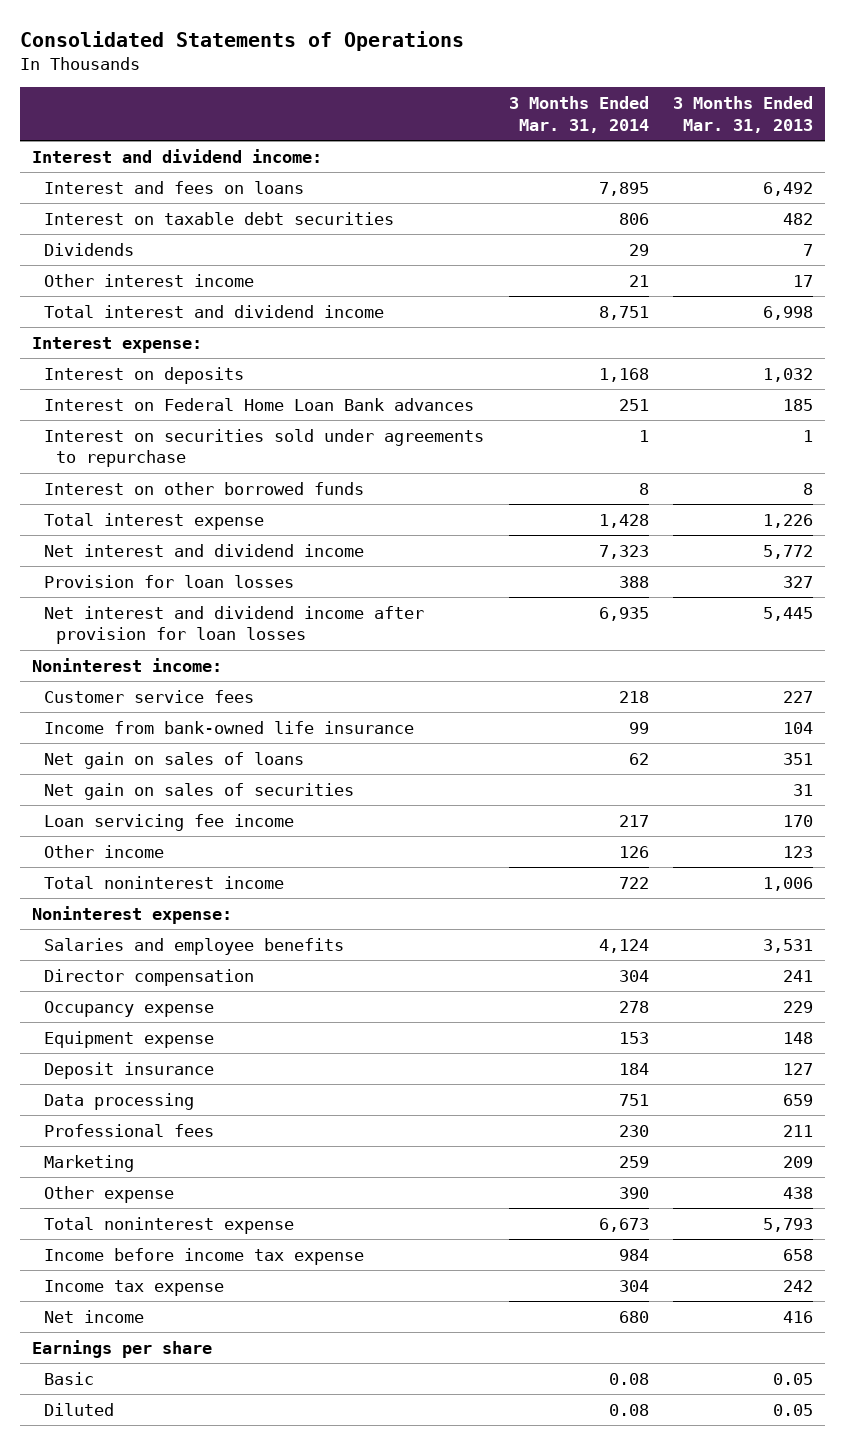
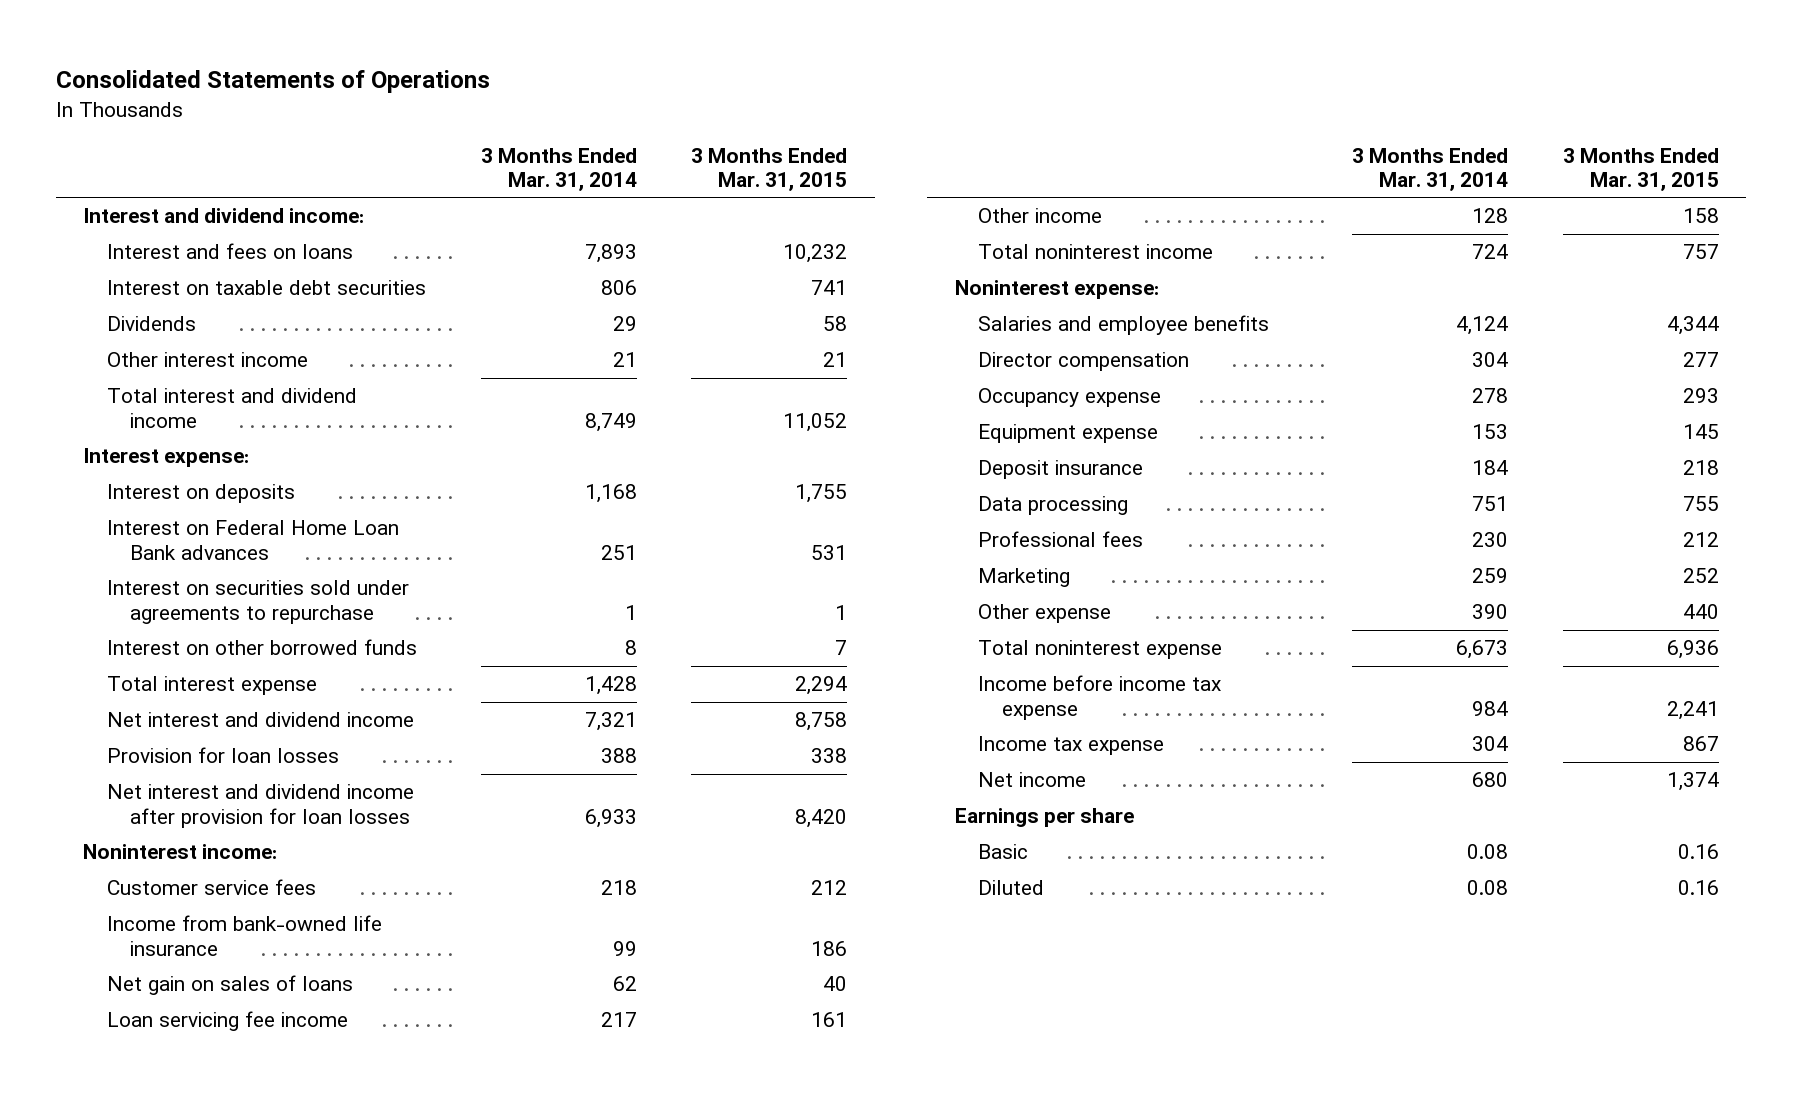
[672,96,813,133] 3 Months Ended Mar. 31, 2013 -> none
none -> [691,147,848,192] 3 Months Ended Mar. 31, 2015
[598,181,649,196] 7,895 -> [584,244,637,264] 7,893
[598,305,649,320] 8,751 -> [584,412,637,432] 8,749
[598,544,649,559] 7,323 -> [584,712,637,732] 7,321
[598,606,649,621] 6,935 -> [584,808,637,828] 6,933
[44,782,355,800] Net gain on sales of securities -> none
[618,845,649,858] 126 -> [1472,208,1509,224] 128
[618,876,649,889] 722 -> [1472,244,1509,260] 724

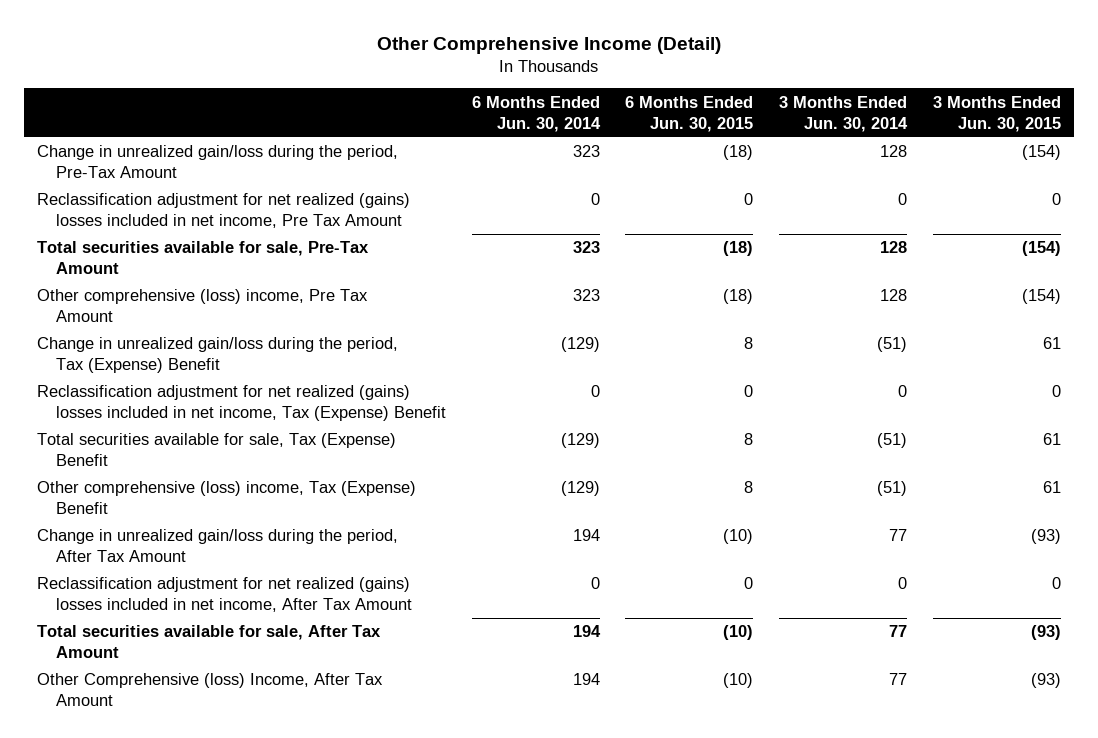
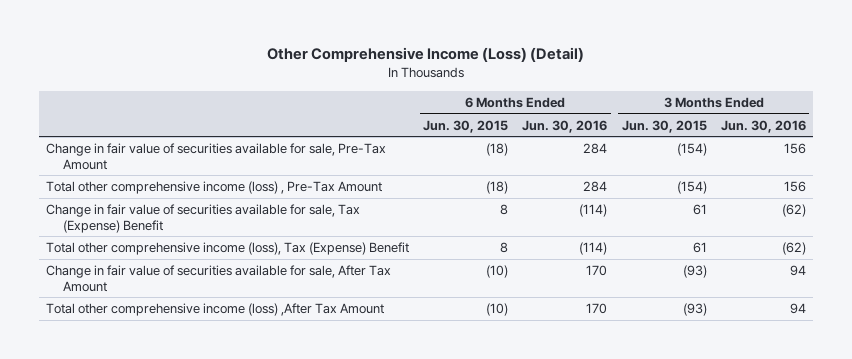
[376,36,721,54] Other Comprehensive Income (Detail) -> [266,47,584,63] Other Comprehensive Income (Loss) (Detail)
[471,95,601,132] 6 Months Ended Jun. 30, 2014 -> none
[779,95,909,132] 3 Months Ended Jun. 30, 2014 -> none
none -> [522,119,608,133] Jun. 30, 2016
none -> [720,119,806,133] Jun. 30, 2016
[36,193,410,229] Reclassification adjustment for net realized (gains) losses included in net income, Pre Tax Amount -> none
[36,241,369,275] Total securities available for sale, Pre-Tax Amount -> none
[36,385,447,422] Reclassification adjustment for net realized (gains) losses included in net income, Tax (Expense) Benefit -> none
[36,433,396,467] Total securities available for sale, Tax (Expense) Benefit -> none
[36,577,413,613] Reclassification adjustment for net realized (gains) losses included in net income, After Tax Amount -> none
[36,625,381,659] Total securities available for sale, After Tax Amount -> none
[36,145,398,179] Change in unrealized gain/loss during the period, Pre-Tax Amount -> [45,143,386,170] Change in fair value of securities available for sale, Pre-Tax Amount
[36,289,368,323] Other comprehensive (loss) income, Pre Tax Amount -> [45,181,382,195] Total other comprehensive income (loss) , Pre-Tax Amount
[36,337,398,374] Change in unrealized gain/loss during the period, Tax (Expense) Benefit -> [45,204,360,233] Change in fair value of securities available for sale, Tax (Expense) Benefit
[36,481,416,515] Other comprehensive (loss) income, Tax (Expense) Benefit -> [45,242,409,256] Total other comprehensive income (loss), Tax (Expense) Benefit
[36,529,398,563] Change in unrealized gain/loss during the period, After Tax Amount -> [45,265,391,292] Change in fair value of securities available for sale, After Tax Amount
[36,673,383,707] Other Comprehensive (loss) Income, After Tax Amount -> [45,303,384,317] Total other comprehensive income (loss) ,After Tax Amount

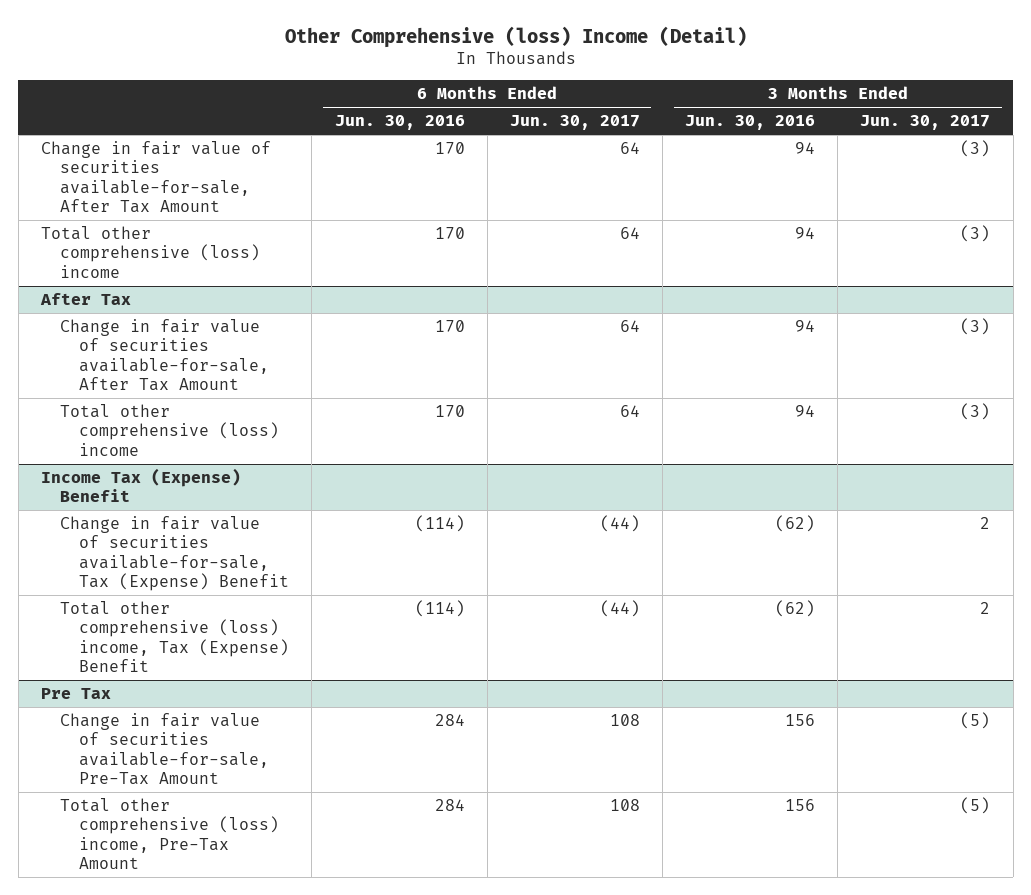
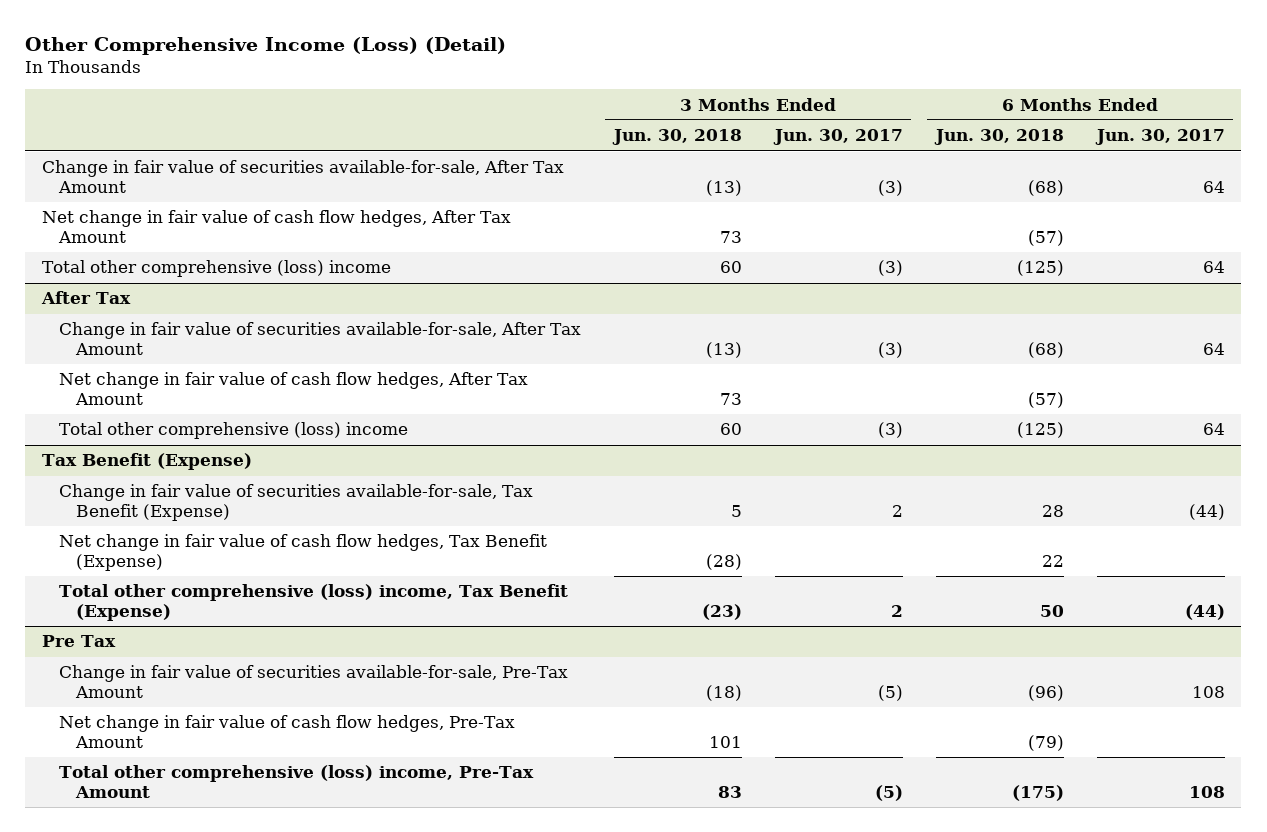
[284,25,747,48] Other Comprehensive (loss) Income (Detail) -> [25,36,507,55] Other Comprehensive Income (Loss) (Detail)
[334,115,465,131] Jun. 30, 2016 -> none
[685,115,816,131] Jun. 30, 2016 -> none
none -> [611,129,742,146] Jun. 30, 2018
none -> [933,129,1064,146] Jun. 30, 2018
none -> [41,210,511,243] Net change in fair value of cash flow hedges, After Tax Amount
none -> [58,372,528,405] Net change in fair value of cash flow hedges, After Tax Amount
[40,468,241,503] Income Tax (Expense) Benefit -> [41,453,252,471] Tax Benefit (Expense)
[60,516,290,592] Change in fair value of securities available-for-sale, Tax (Expense) Benefit -> [58,484,533,521] Change in fair value of securities available-for-sale, Tax Benefit (Expense)
none -> [58,534,547,571] Net change in fair value of cash flow hedges, Tax Benefit (Expense)
[60,601,290,673] Total other comprehensive (loss) income, Tax (Expense) Benefit -> [58,584,568,621] Total other comprehensive (loss) income, Tax Benefit (Expense)
none -> [58,715,515,748] Net change in fair value of cash flow hedges, Pre-Tax Amount

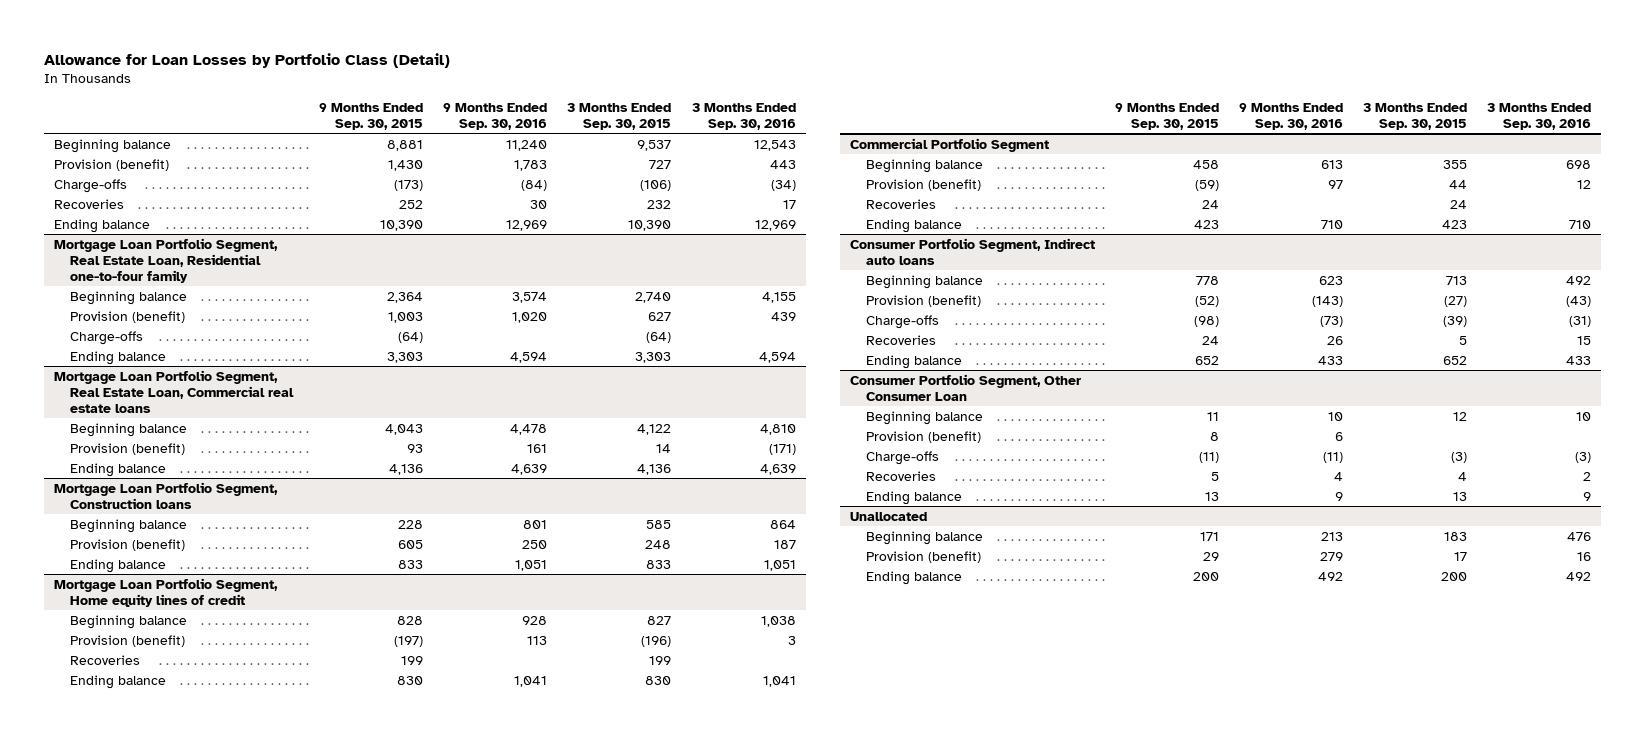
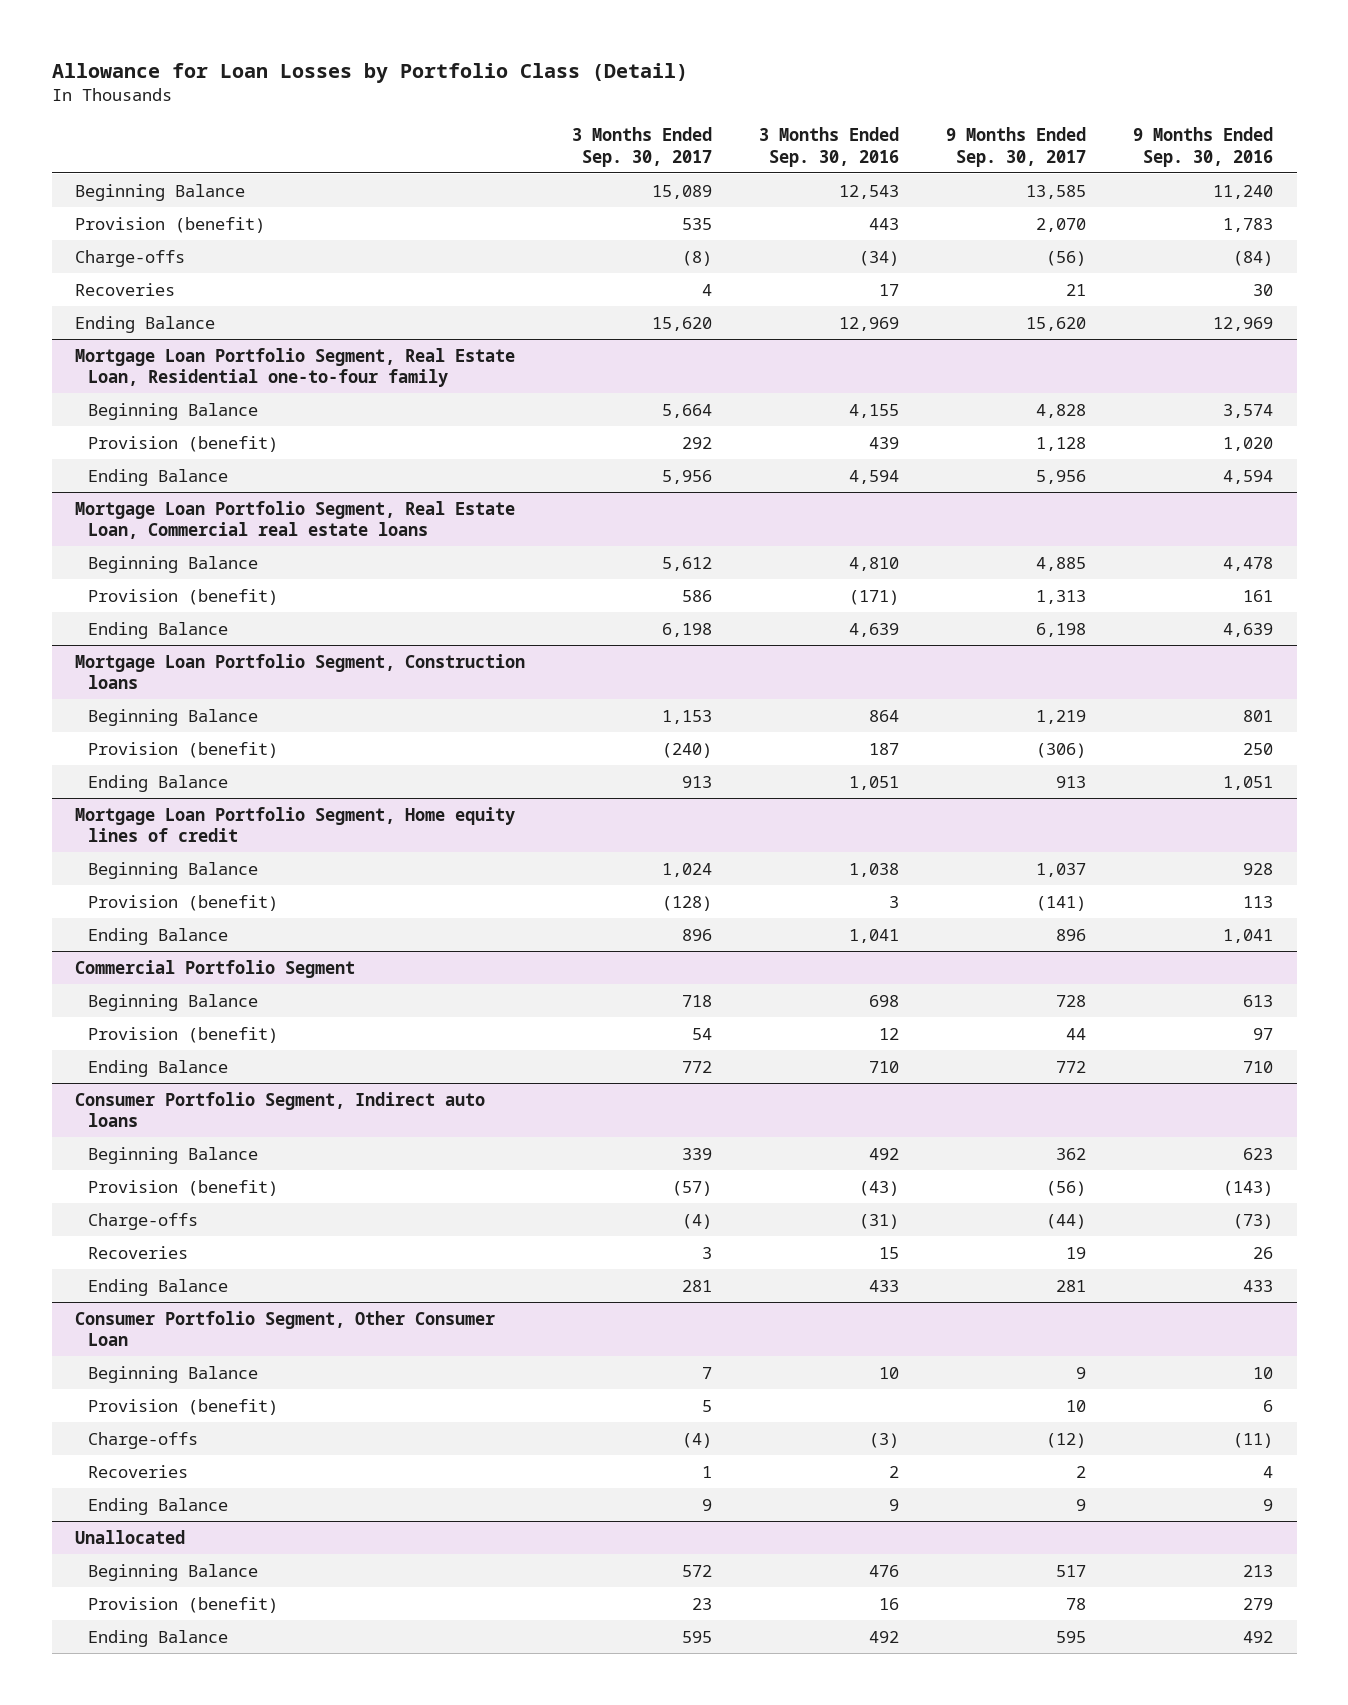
[319,102,424,130] 9 Months Ended Sep. 30, 2015 -> none
[567,102,672,130] 3 Months Ended Sep. 30, 2015 -> none
none -> [572,127,713,167] 3 Months Ended Sep. 30, 2017
none -> [946,127,1087,167] 9 Months Ended Sep. 30, 2017
[53,138,171,153] Beginning balance -> [75,183,246,201] Beginning Balance
[53,218,150,233] Ending balance -> [75,315,216,333] Ending Balance
[69,290,187,305] Beginning balance -> [87,402,258,420] Beginning Balance
[69,330,143,345] Charge-offs -> none
[69,350,166,365] Ending balance -> [87,468,228,486] Ending Balance
[69,422,187,437] Beginning balance -> [87,555,258,573] Beginning Balance
[69,462,166,477] Ending balance -> [87,621,228,639] Ending Balance
[69,518,187,533] Beginning balance -> [87,708,258,726] Beginning Balance
[69,558,166,573] Ending balance -> [87,774,228,792] Ending Balance
[69,614,187,629] Beginning balance -> [87,861,258,879] Beginning Balance
[69,654,140,665] Recoveries -> none
[69,674,166,689] Ending balance -> [87,927,228,945] Ending Balance
[865,158,983,173] Beginning balance -> [87,993,258,1011] Beginning Balance
[865,198,936,209] Recoveries -> none
[865,218,962,233] Ending balance -> [87,1059,228,1077] Ending Balance
[865,274,983,289] Beginning balance -> [87,1146,258,1164] Beginning Balance
[865,354,962,369] Ending balance -> [87,1278,228,1296] Ending Balance
[865,410,983,425] Beginning balance -> [87,1365,258,1383] Beginning Balance
[865,490,962,505] Ending balance -> [87,1497,228,1515] Ending Balance
[865,530,983,545] Beginning balance -> [87,1563,258,1581] Beginning Balance
[865,570,962,585] Ending balance -> [87,1629,228,1647] Ending Balance

